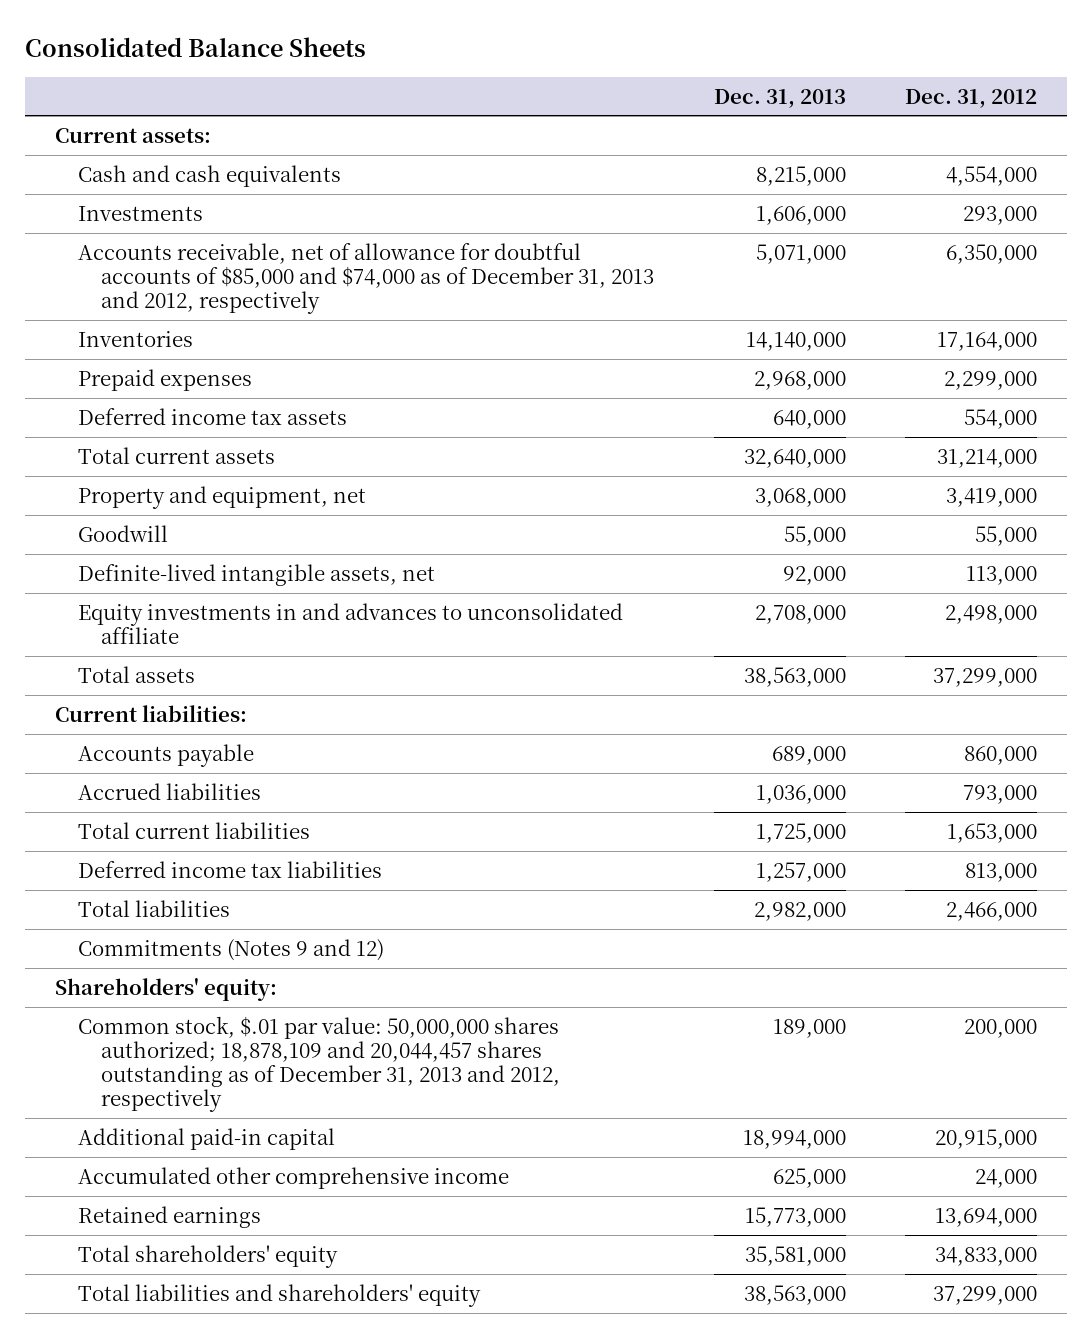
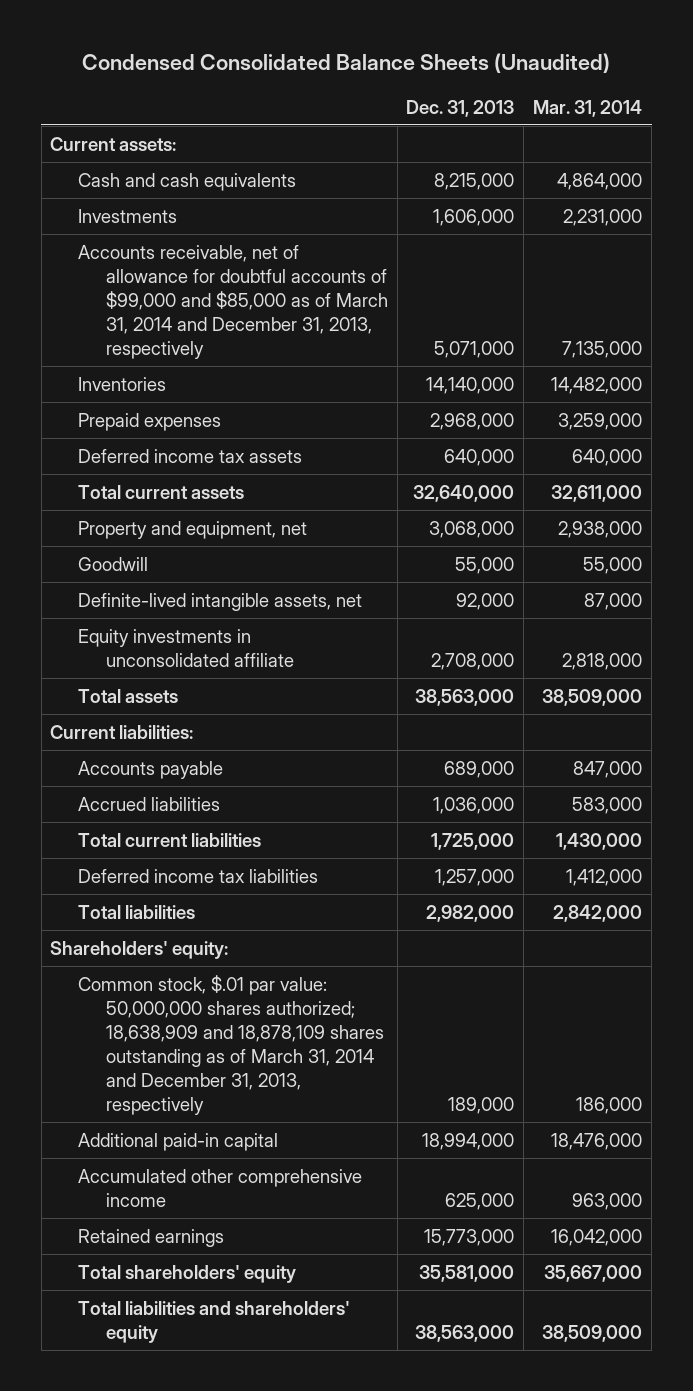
[25,36,367,57] Consolidated Balance Sheets -> [82,53,611,74] Condensed Consolidated Balance Sheets (Unaudited)
[904,88,1037,108] Dec. 31, 2012 -> none
none -> [533,99,643,117] Mar. 31, 2014
[78,242,655,315] Accounts receivable, net of allowance for doubtful accounts of $85,000 and $74,000 as of December 31, 2013 and 2012, respectively -> [78,244,388,359] Accounts receivable, net of allowance for doubtful accounts of $99,000 and $85,000 as of March 31, 2014 and December 31, 2013, respectively
[78,602,624,644] Equity investments in and advances to unconsolidated affiliate -> [78,628,294,667] Equity investments in unconsolidated affiliate
[78,938,385,961] Commitments (Notes 9 and 12) -> none
[78,1015,561,1113] Common stock, $.01 par value: 50,000,000 shares authorized; 18,878,109 and 20,044,457 shares outstanding as of December 31, 2013 and 2012, respectively -> [78,974,384,1116] Common stock, $.01 par value: 50,000,000 shares authorized; 18,638,909 and 18,878,109 shares outstanding as of March 31, 2014 and December 31, 2013, respectively

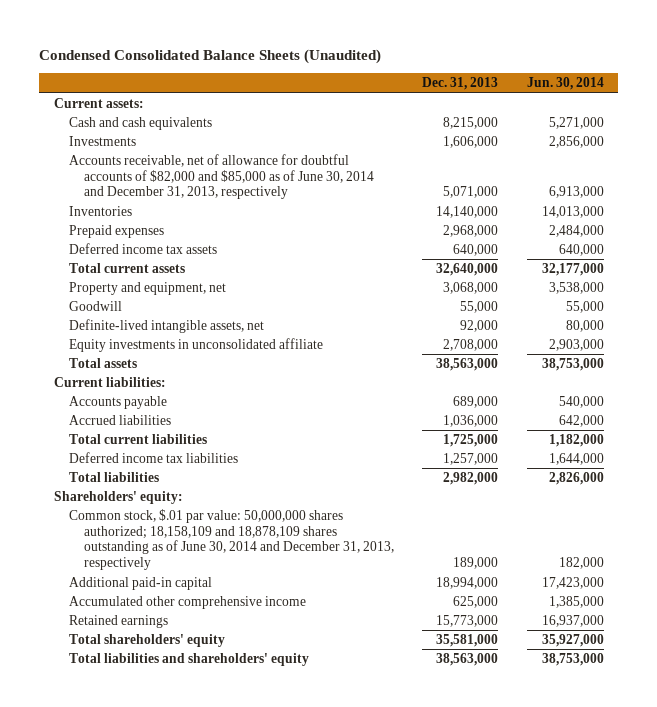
[533,99,643,117] Mar. 31, 2014 -> none
none -> [526,77,604,91] Jun. 30, 2014
[78,244,388,359] Accounts receivable, net of allowance for doubtful accounts of $99,000 and $85,000 as of March 31, 2014 and December 31, 2013, respectively -> [68,154,374,200] Accounts receivable, net of allowance for doubtful accounts of $82,000 and $85,000 as of June 30, 2014 and December 31, 2013, respectively
[78,974,384,1116] Common stock, $.01 par value: 50,000,000 shares authorized; 18,638,909 and 18,878,109 shares outstanding as of March 31, 2014 and December 31, 2013, respectively -> [68,509,394,571] Common stock, $.01 par value: 50,000,000 shares authorized; 18,158,109 and 18,878,109 shares outstanding as of June 30, 2014 and December 31, 2013, respectively

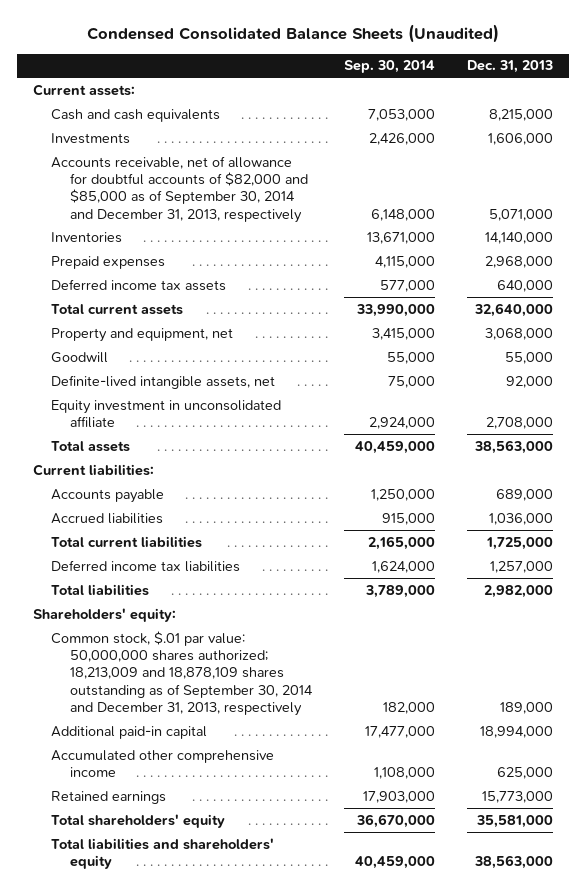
[526,77,604,91] Jun. 30, 2014 -> none
none -> [343,60,435,74] Sep. 30, 2014
[68,154,374,200] Accounts receivable, net of allowance for doubtful accounts of $82,000 and $85,000 as of June 30, 2014 and December 31, 2013, respectively -> [51,155,308,223] Accounts receivable, net of allowance for doubtful accounts of $82,000 and $85,000 as of September 30, 2014 and December 31, 2013, respectively
[68,338,323,353] Equity investments in unconsolidated affiliate -> [51,399,282,428] Equity investment in unconsolidated affiliate
[68,509,394,571] Common stock, $.01 par value: 50,000,000 shares authorized; 18,158,109 and 18,878,109 shares outstanding as of June 30, 2014 and December 31, 2013, respectively -> [51,630,313,716] Common stock, $.01 par value: 50,000,000 shares authorized; 18,213,009 and 18,878,109 shares outstanding as of September 30, 2014 and December 31, 2013, respectively

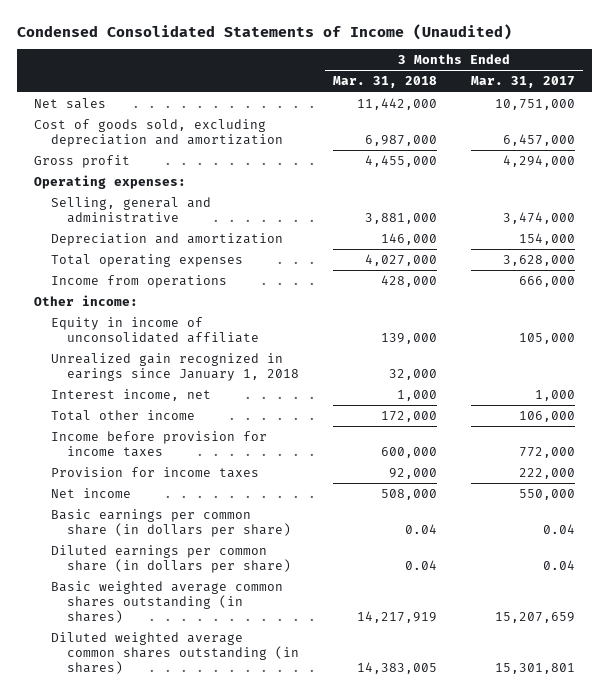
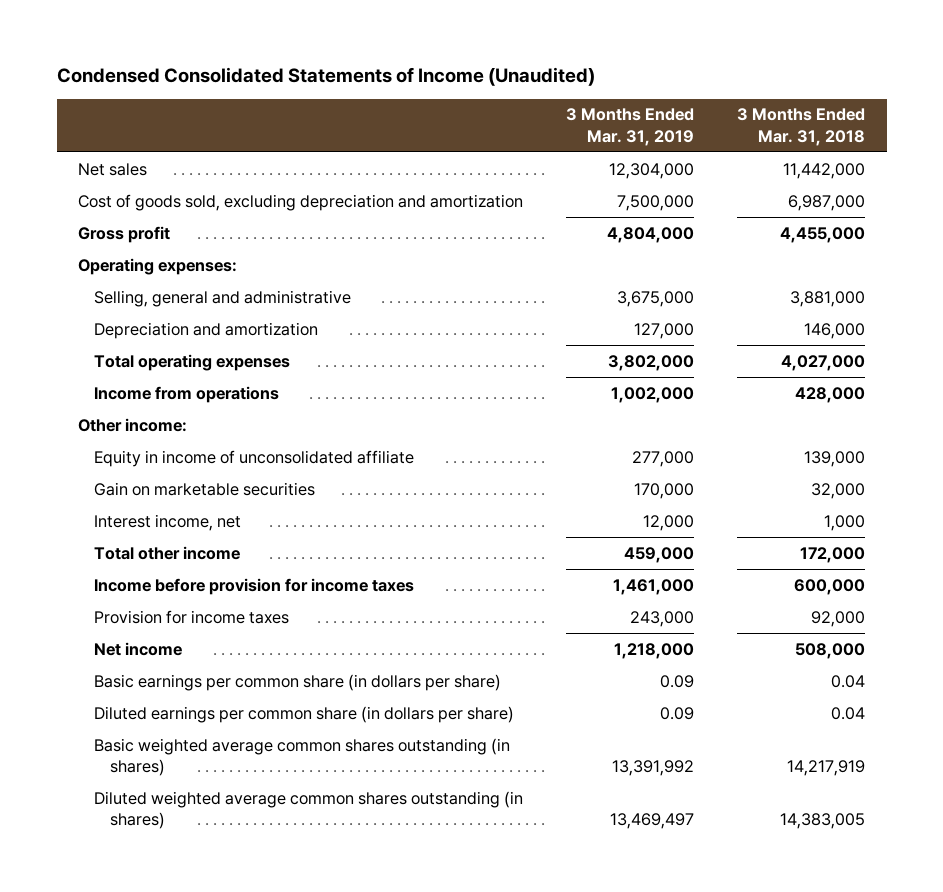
[470,76,575,89] Mar. 31, 2017 -> none
none -> [566,108,695,146] 3 Months Ended Mar. 31, 2019
[50,352,300,381] Unrealized gain recognized in earings since January 1, 2018 -> none
none -> [93,481,315,496] Gain on marketable securities

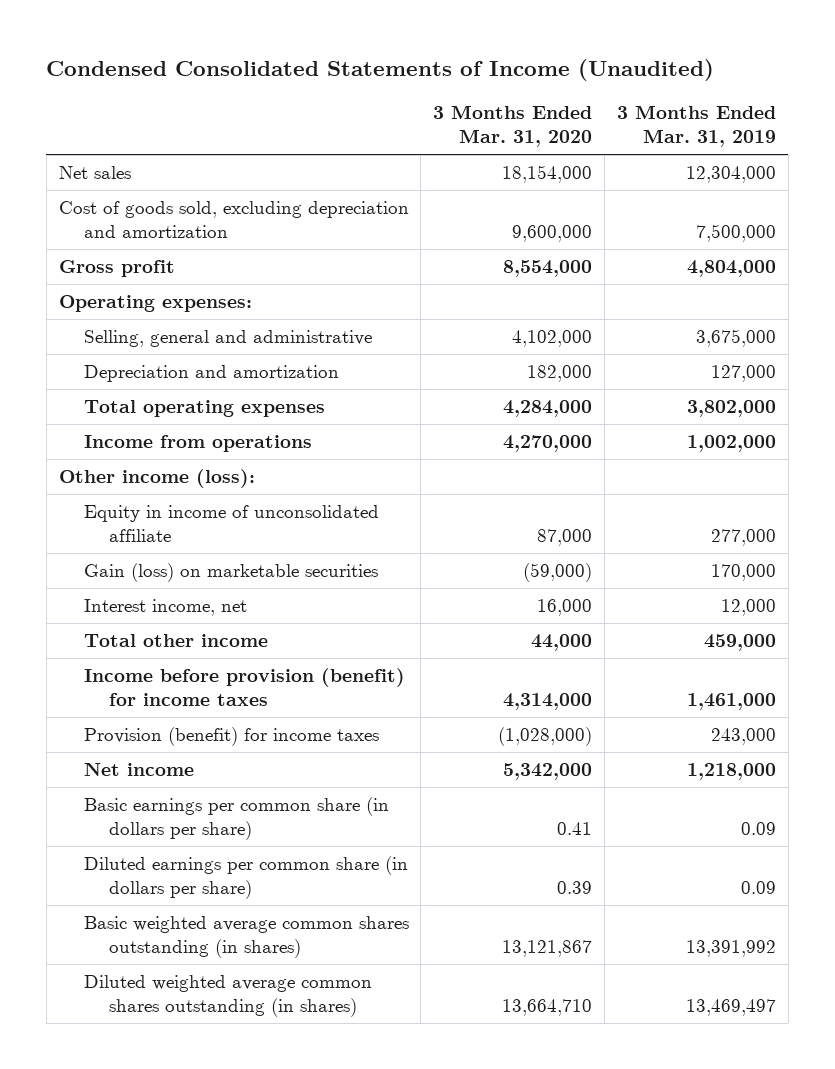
[737,108,866,146] 3 Months Ended Mar. 31, 2018 -> none
none -> [433,105,593,148] 3 Months Ended Mar. 31, 2020
[78,417,188,432] Other income: -> [58,468,255,488] Other income (loss):
[93,481,315,496] Gain on marketable securities -> [83,562,378,582] Gain (loss) on marketable securities
[93,577,414,595] Income before provision for income taxes -> [83,667,405,707] Income before provision (benefit) for income taxes
[93,609,289,624] Provision for income taxes -> [83,726,379,746] Provision (benefit) for income taxes

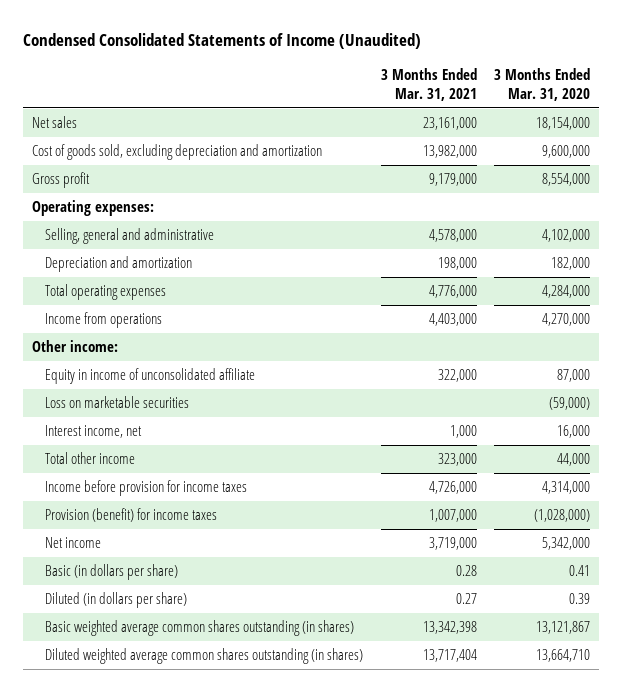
[616,105,776,148] 3 Months Ended Mar. 31, 2019 -> none
none -> [380,68,477,102] 3 Months Ended Mar. 31, 2021
[58,468,255,488] Other income (loss): -> [32,340,119,353] Other income:
[83,562,378,582] Gain (loss) on marketable securities -> [45,396,190,409] Loss on marketable securities
[83,667,405,707] Income before provision (benefit) for income taxes -> [45,480,248,497] Income before provision for income taxes
[83,796,389,841] Basic earnings per common share (in dollars per share) -> [45,564,179,581] Basic (in dollars per share)
[83,855,408,900] Diluted earnings per common share (in dollars per share) -> [45,592,188,609] Diluted (in dollars per share)

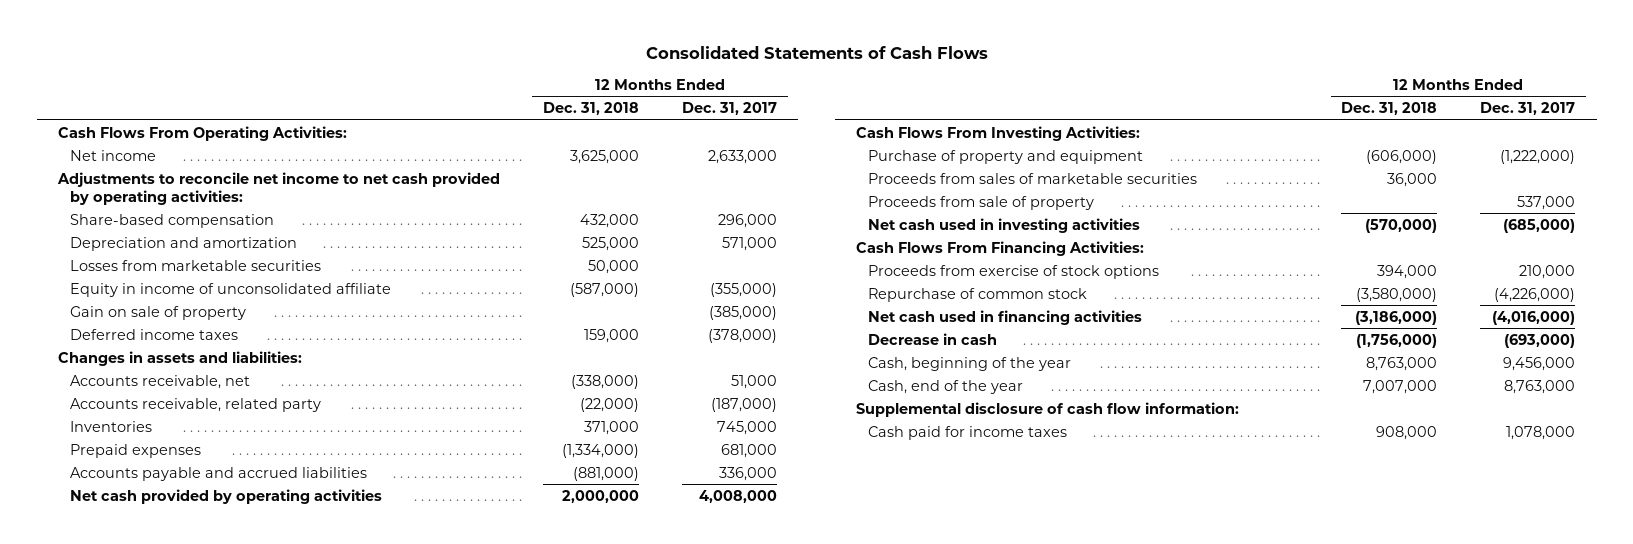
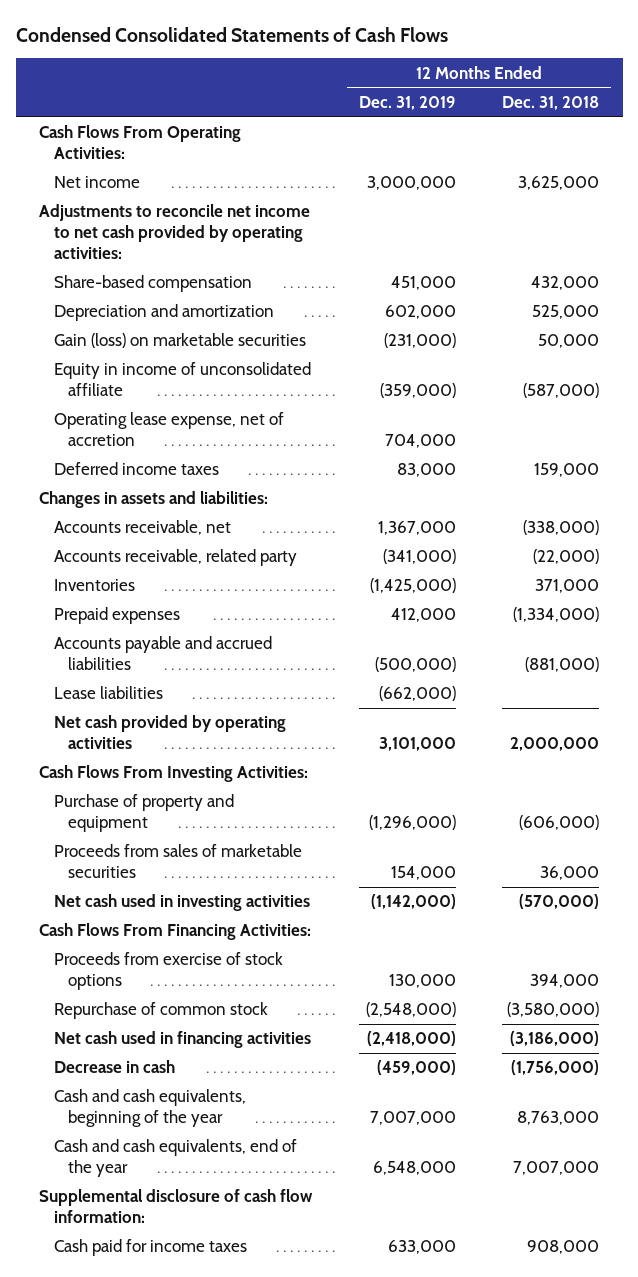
[645,46,988,60] Consolidated Statements of Cash Flows -> [15,26,448,42] Condensed Consolidated Statements of Cash Flows
[682,102,778,116] Dec. 31, 2017 -> none
none -> [358,96,456,111] Dec. 31, 2019
[69,259,321,271] Losses from marketable securities -> [53,333,306,349] Gain (loss) on marketable securities
[69,305,246,320] Gain on sale of property -> none
none -> [53,412,284,447] Operating lease expense, net of accretion
none -> [53,686,163,700] Lease liabilities
[868,195,1095,210] Proceeds from sale of property -> none
[868,356,1072,371] Cash, beginning of the year -> [53,1089,246,1128] Cash and cash equivalents, beginning of the year
[868,379,1024,394] Cash, end of the year -> [53,1139,297,1178] Cash and cash equivalents, end of the year

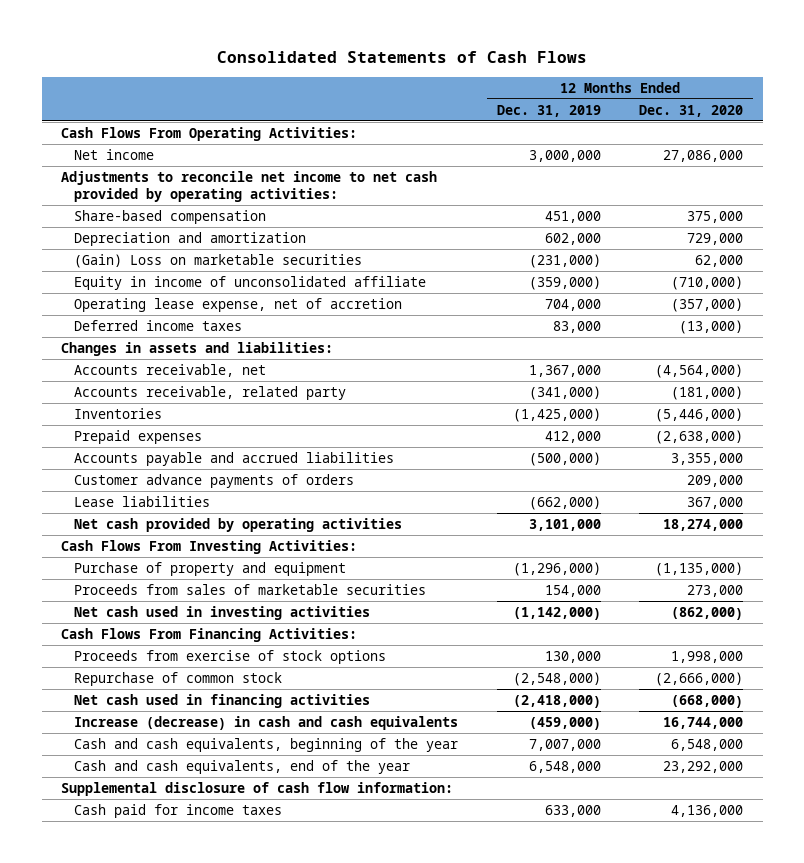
[15,26,448,42] Condensed Consolidated Statements of Cash Flows -> [217,50,588,63] Consolidated Statements of Cash Flows
[502,96,600,111] Dec. 31, 2018 -> none
none -> [639,104,744,117] Dec. 31, 2020
[53,333,306,349] Gain (loss) on marketable securities -> [73,253,362,268] (Gain) Loss on marketable securities
none -> [73,473,354,488] Customer advance payments of orders
[53,1060,175,1074] Decrease in cash -> [73,715,458,730] Increase (decrease) in cash and cash equivalents

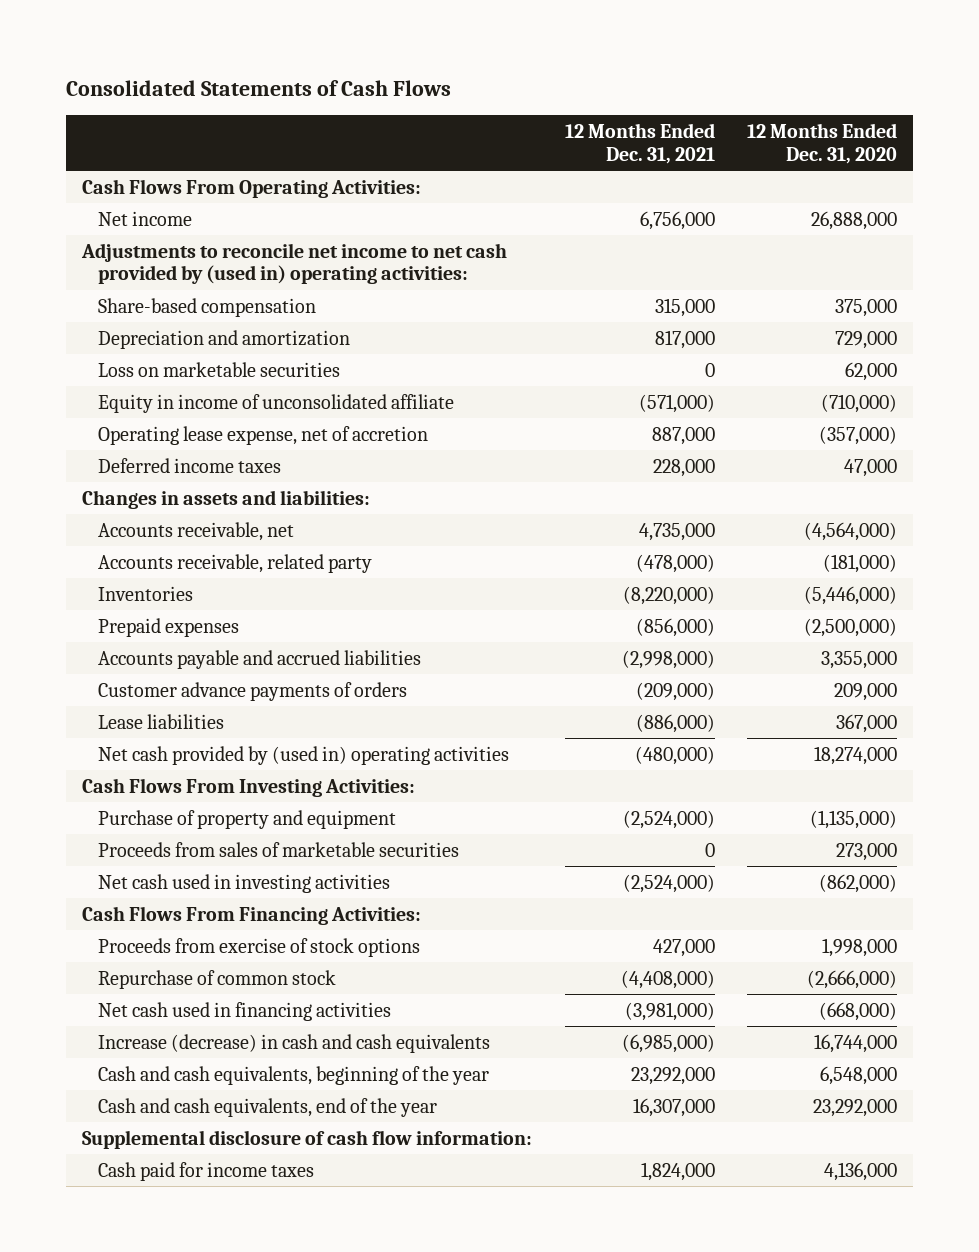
[496,104,601,117] Dec. 31, 2019 -> none
none -> [564,123,715,164] 12 Months Ended Dec. 31, 2021
[663,149,744,162] 27,086,000 -> [810,210,897,230] 26,888,000
[60,170,437,203] Adjustments to reconcile net income to net cash provided by operating activities: -> [81,242,508,285] Adjustments to reconcile net income to net cash provided by (used in) operating activities:
[73,253,362,268] (Gain) Loss on marketable securities -> [97,361,340,377] Loss on marketable securities
[679,319,744,334] (13,000) -> [843,458,897,477] 47,000
[655,429,744,444] (2,638,000) -> [803,617,897,637] (2,500,000)
[73,517,402,532] Net cash provided by operating activities -> [97,745,509,765] Net cash provided by (used in) operating activities

